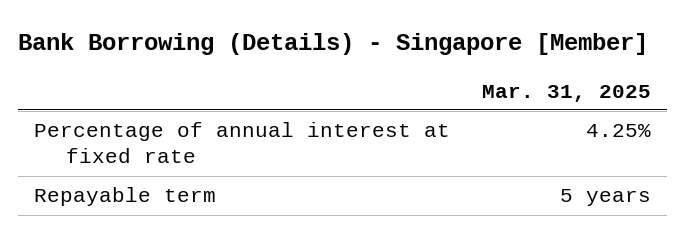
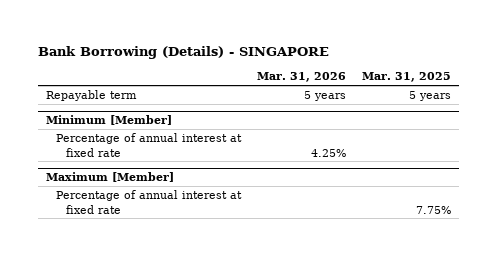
[18,33,649,56] Bank Borrowing (Details) - Singapore [Member] -> [38,45,330,59] Bank Borrowing (Details) - SINGAPORE
none -> [257,72,347,83] Mar. 31, 2026
[34,122,451,164] Percentage of annual interest at fixed rate -> none
none -> [46,115,173,126] Minimum [Member]
none -> [56,133,243,157] Percentage of annual interest at fixed rate
none -> [46,172,175,183] Maximum [Member]
none -> [56,190,243,214] Percentage of annual interest at fixed rate

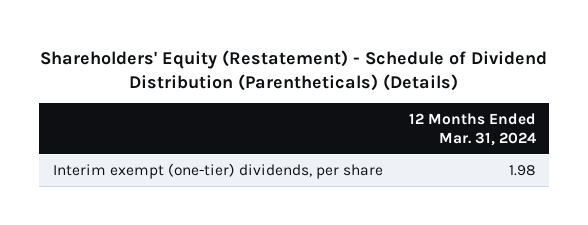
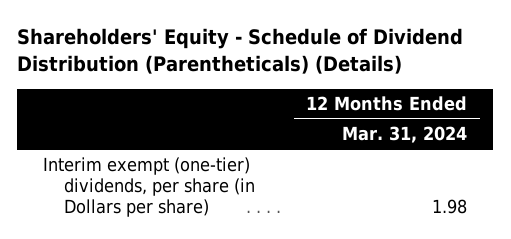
[40,49,548,91] Shareholders' Equity (Restatement) - Schedule of Dividend Distribution (Parentheticals) (Details) -> [17,28,464,75] Shareholders' Equity - Schedule of Dividend Distribution (Parentheticals) (Details)
[52,163,383,180] Interim exempt (one-tier) dividends, per share -> [43,157,256,217] Interim exempt (one-tier) dividends, per share (in Dollars per share)

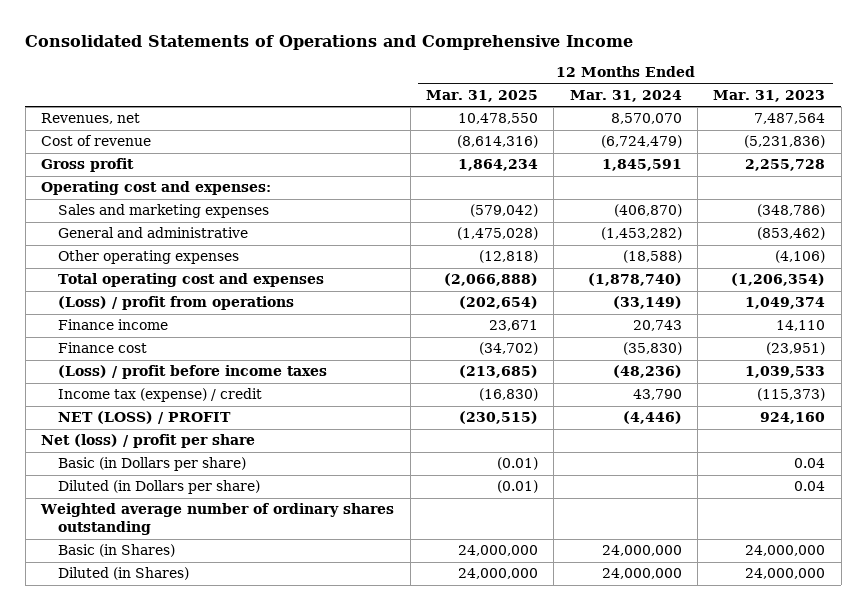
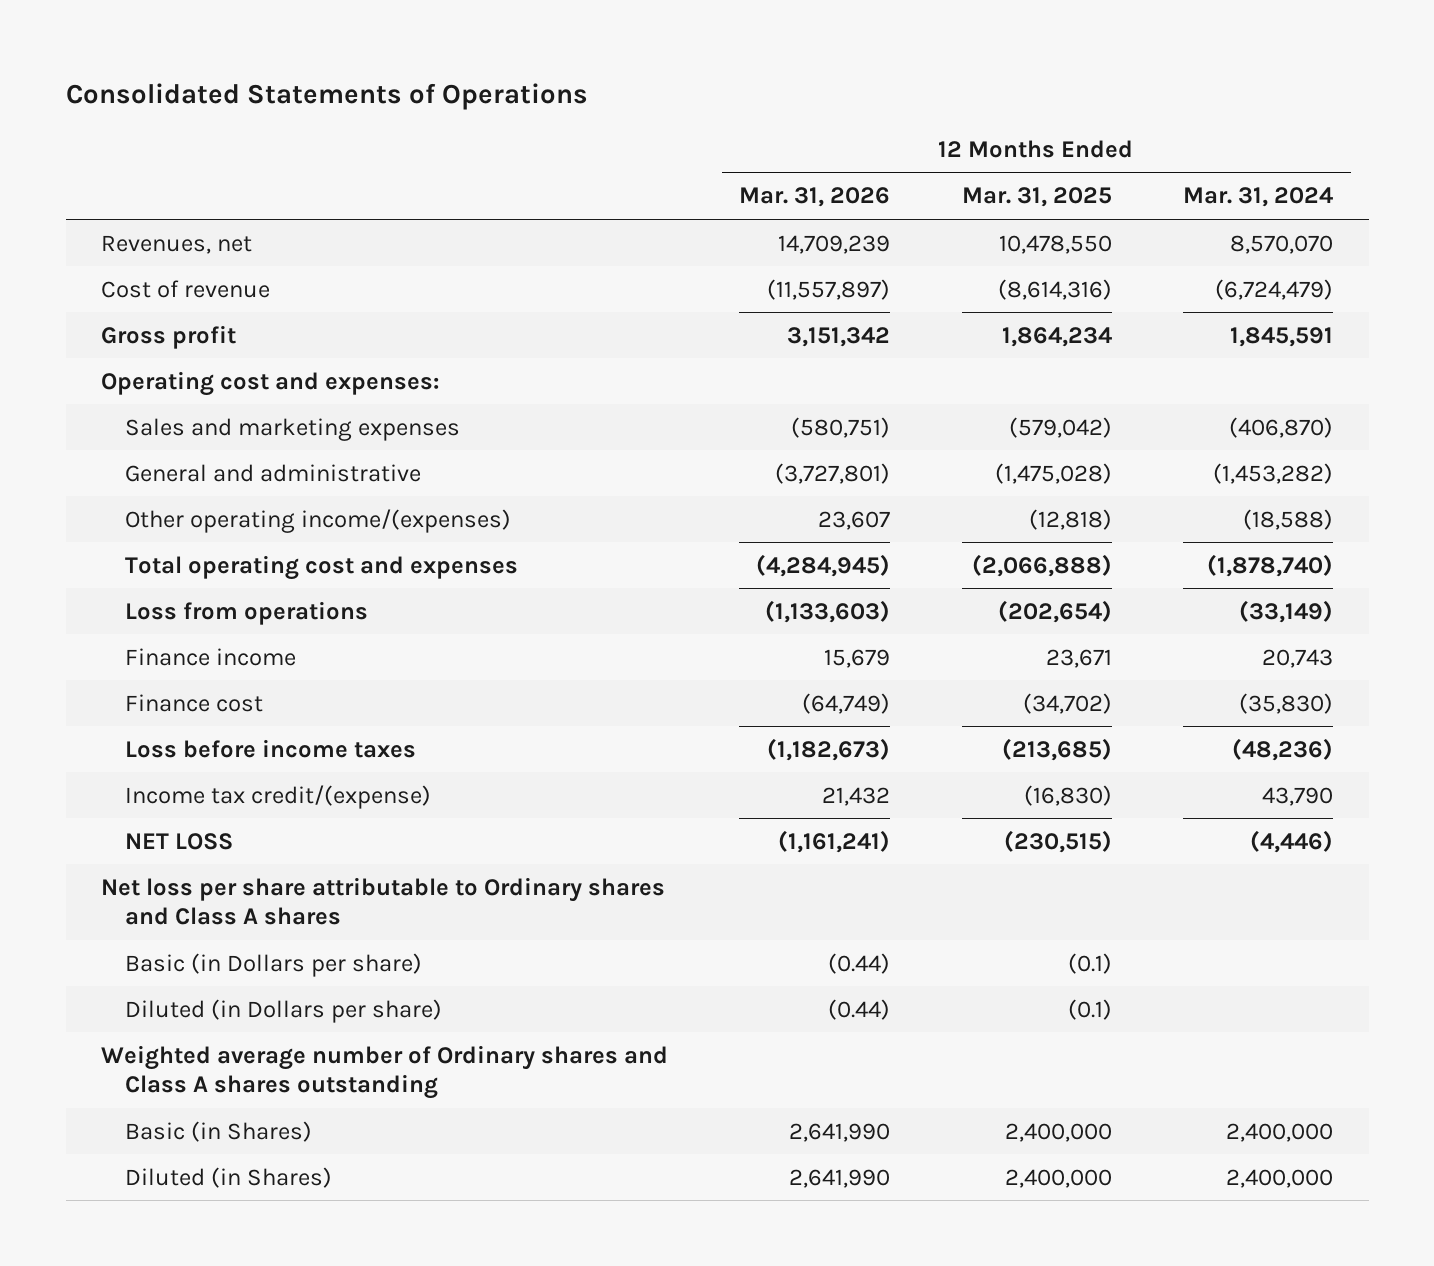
[25,34,634,50] Consolidated Statements of Operations and Comprehensive Income -> [65,82,588,110] Consolidated Statements of Operations
[713,89,826,102] Mar. 31, 2023 -> none
none -> [739,187,891,208] Mar. 31, 2026
[57,250,239,265] Other operating expenses -> [124,508,511,533] Other operating income/(expenses)
[57,296,294,311] (Loss) / profit from operations -> [124,600,368,625] Loss from operations
[57,365,327,380] (Loss) / profit before income taxes -> [124,738,416,758] Loss before income taxes
[57,388,262,403] Income tax (expense) / credit -> [124,784,431,809] Income tax credit/(expense)
[57,411,231,425] NET (LOSS) / PROFIT -> [124,832,233,850] NET LOSS
[41,434,256,449] Net (loss) / profit per share -> [101,876,666,926] Net loss per share attributable to Ordinary shares and Class A shares
[496,457,538,471] (0.01) -> [1067,952,1112,974] (0.1)
[496,480,538,494] (0.01) -> [1067,998,1112,1020] (0.1)
[40,503,395,536] Weighted average number of ordinary shares outstanding -> [101,1044,669,1100] Weighted average number of Ordinary shares and Class A shares outstanding
[457,545,538,557] 24,000,000 -> [1004,1122,1112,1142] 2,400,000
[601,545,682,557] 24,000,000 -> [1225,1122,1333,1142] 2,400,000
[457,568,538,580] 24,000,000 -> [1004,1168,1112,1188] 2,400,000
[601,568,682,580] 24,000,000 -> [1225,1168,1333,1188] 2,400,000

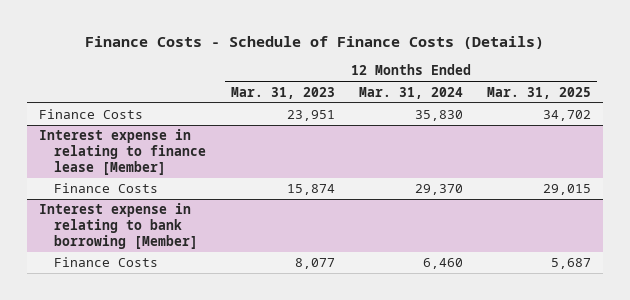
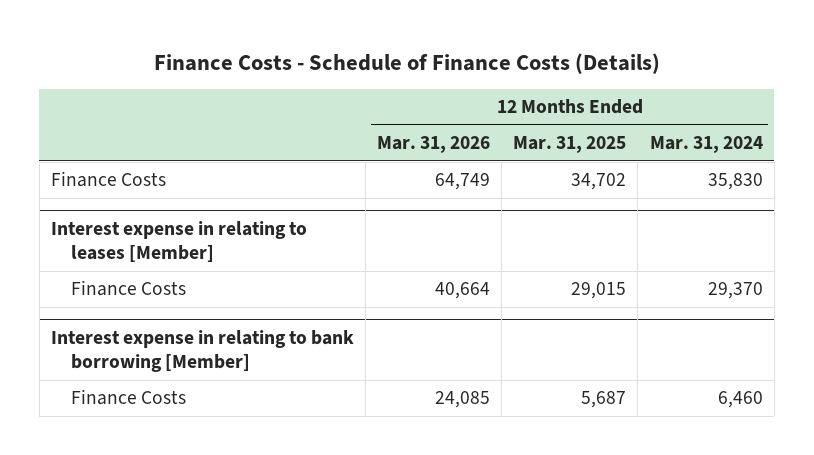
[230,86,335,99] Mar. 31, 2023 -> none
none -> [377,136,491,154] Mar. 31, 2026
[38,129,207,175] Interest expense in relating to finance lease [Member] -> [51,220,308,263] Interest expense in relating to leases [Member]

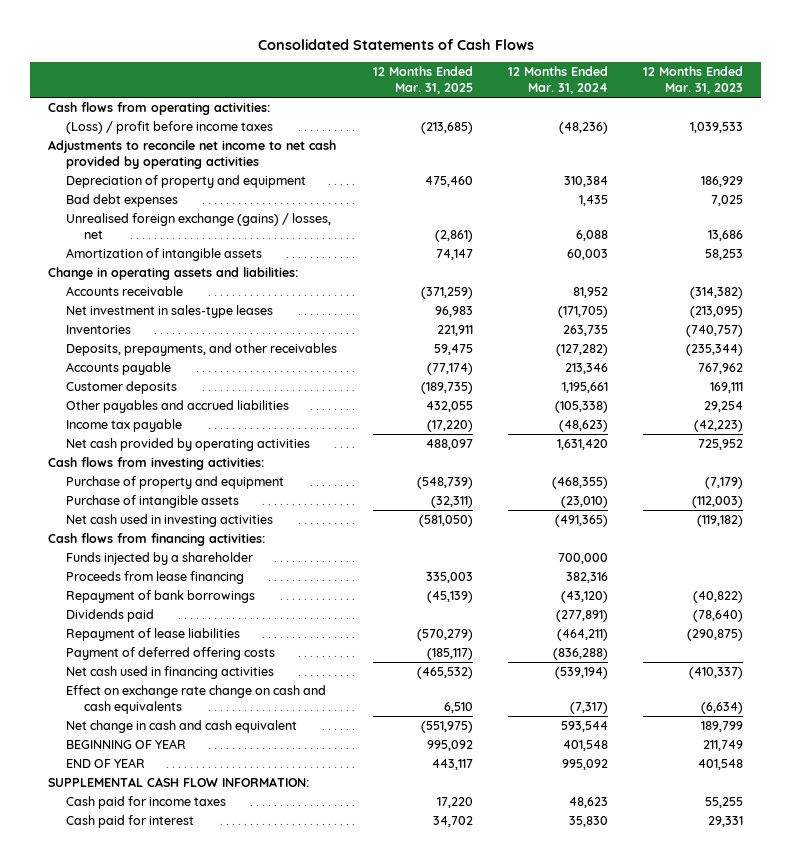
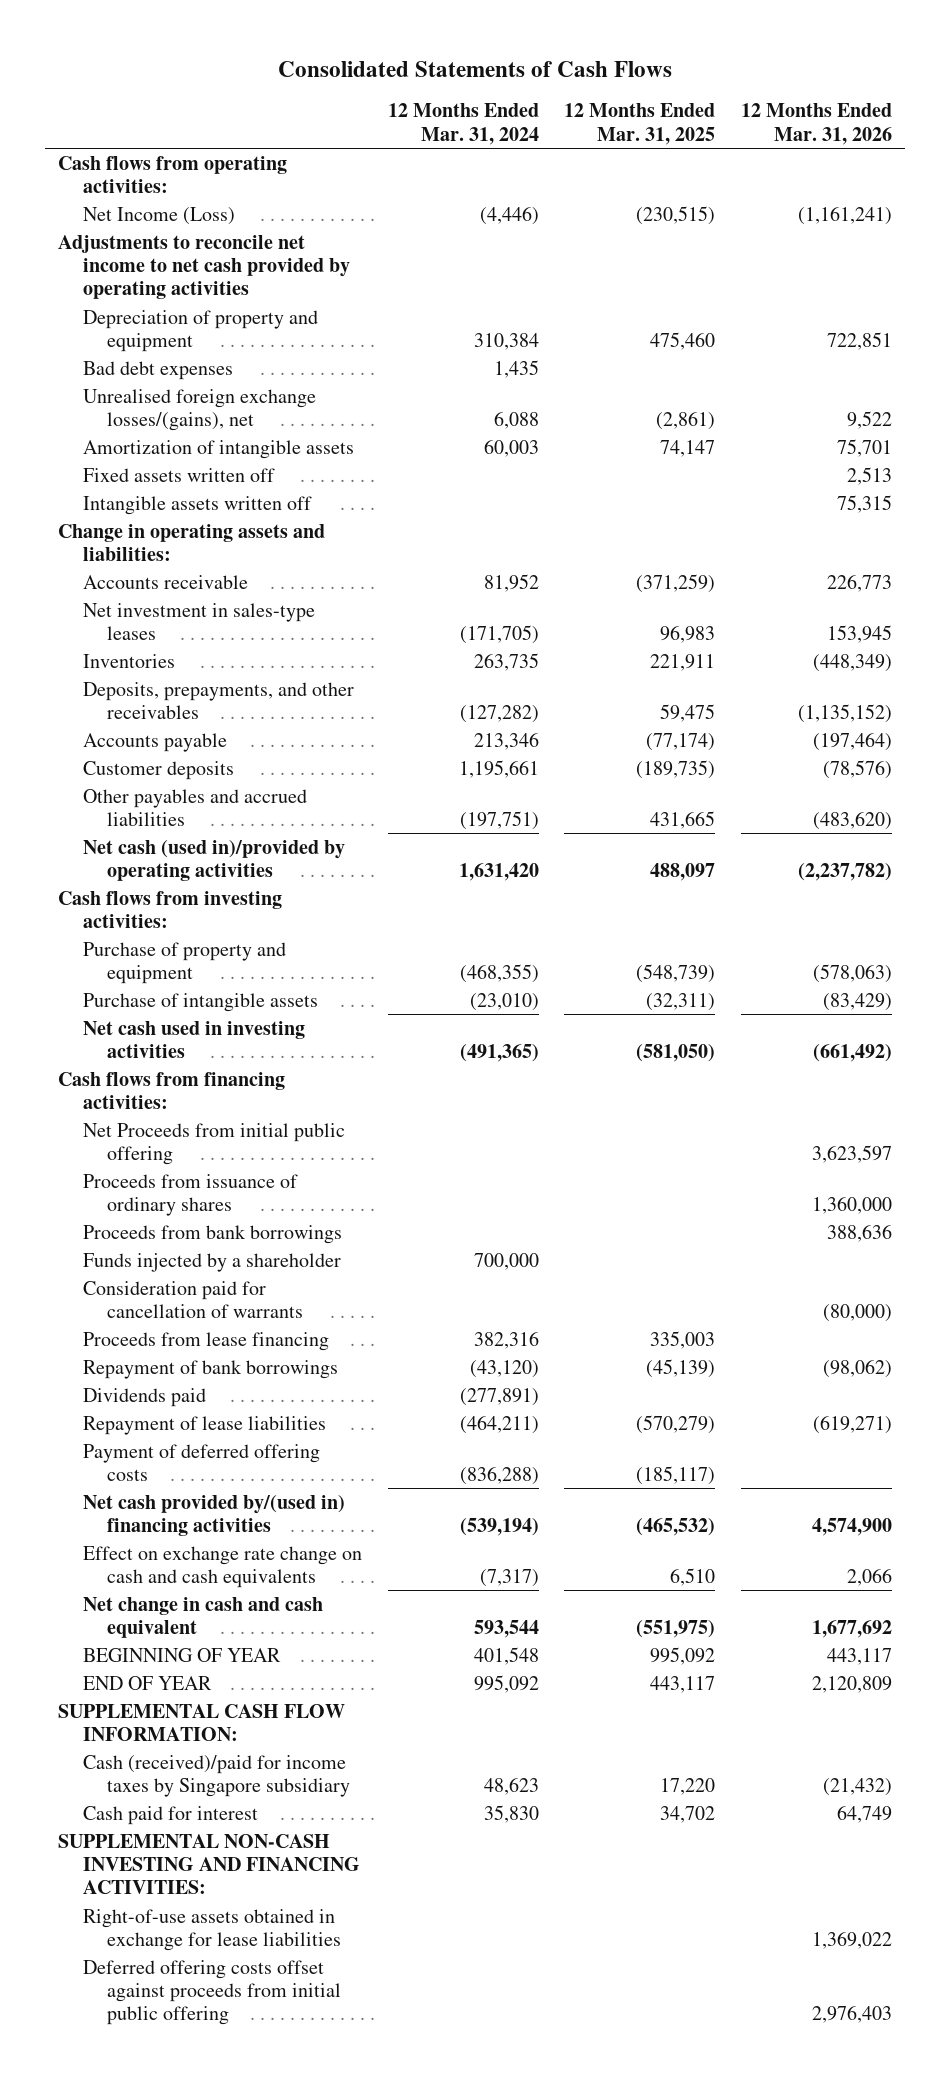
[643,66,744,95] 12 Months Ended Mar. 31, 2023 -> none
none -> [741,103,893,145] 12 Months Ended Mar. 31, 2026
[66,121,274,135] (Loss) / profit before income taxes -> none
none -> [82,206,235,225] Net Income (Loss)
[66,213,332,239] Unrealised foreign exchange (gains) / losses, net -> [82,388,316,432] Unrealised foreign exchange losses/(gains), net
none -> [82,467,275,482] Fixed assets written off
none -> [82,495,312,515] Intangible assets written off
[66,419,183,433] Income tax payable -> none
[425,401,473,413] 432,055 -> [650,811,716,830] 431,665
[555,401,609,414] (105,338) -> [459,811,539,831] (197,751)
[66,438,311,452] Net cash provided by operating activities -> [82,839,345,882] Net cash (used in)/provided by operating activities
none -> [82,1122,345,1166] Net Proceeds from initial public offering
none -> [82,1173,298,1217] Proceeds from issuance of ordinary shares
none -> [82,1224,342,1244] Proceeds from bank borrowings
none -> [82,1280,304,1319] Consideration paid for cancellation of warrants
[66,666,275,680] Net cash used in financing activities -> [82,1494,345,1537] Net cash provided by/(used in) financing activities
[66,796,227,810] Cash paid for income taxes -> [82,1754,351,1798] Cash (received)/paid for income taxes by Singapore subsidiary
none -> [58,1833,360,1895] SUPPLEMENTAL NON-CASH INVESTING AND FINANCING ACTIVITIES:
none -> [82,1908,342,1952] Right-of-use assets obtained in exchange for lease liabilities
none -> [82,1959,342,2026] Deferred offering costs offset against proceeds from initial public offering

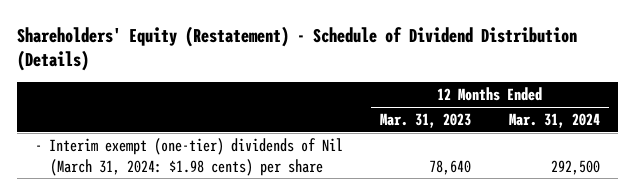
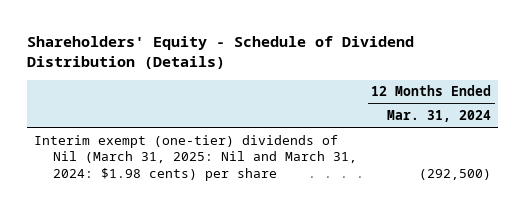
[16,25,577,72] Shareholders' Equity (Restatement) - Schedule of Dividend Distribution (Details) -> [26,35,414,69] Shareholders' Equity - Schedule of Dividend Distribution (Details)
[380,112,472,128] Mar. 31, 2023 -> none
[35,137,344,176] - Interim exempt (one-tier) dividends of Nil (March 31, 2024: $1.98 cents) per share -> [33,134,357,182] Interim exempt (one-tier) dividends of Nil (March 31, 2025: Nil and March 31, 2024: $1.98 cents) per share
[550,159,600,175] 292,500 -> [419,169,492,181] (292,500)

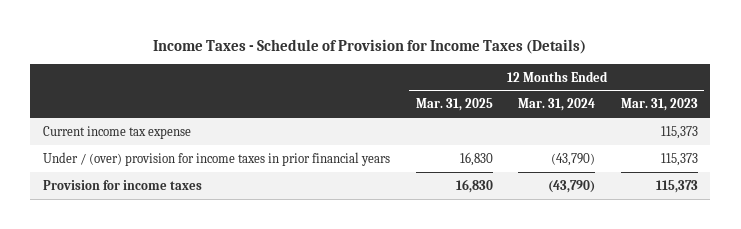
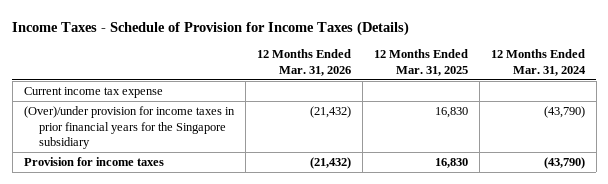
[620,98,698,112] Mar. 31, 2023 -> none
none -> [256,49,351,76] 12 Months Ended Mar. 31, 2026
[43,151,391,166] Under / (over) provision for income taxes in prior financial years -> [23,106,235,150] (Over)/under provision for income taxes in prior financial years for the Singapore subsidiary

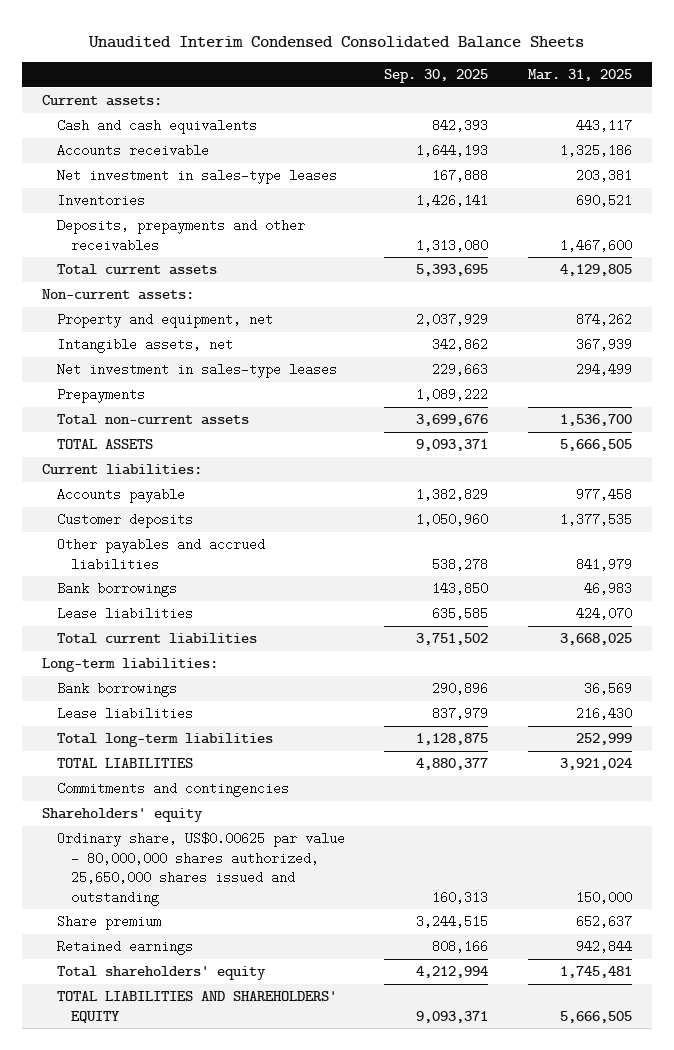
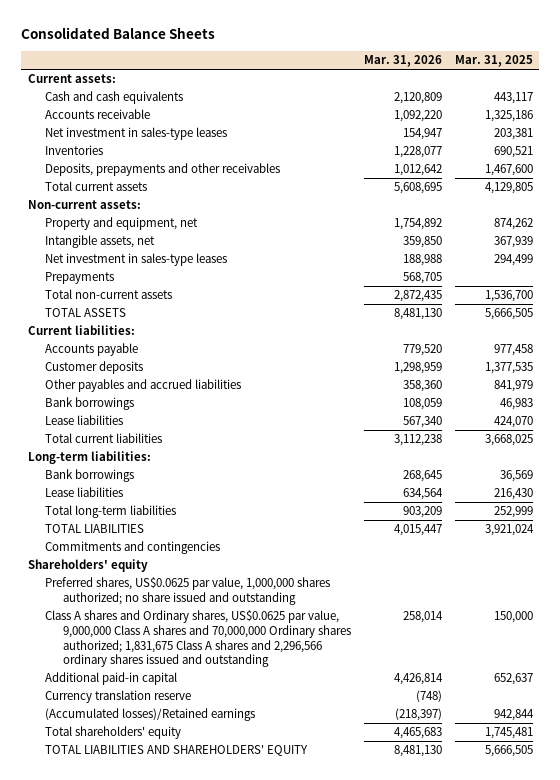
[88,35,585,48] Unaudited Interim Condensed Consolidated Balance Sheets -> [21,27,216,40] Consolidated Balance Sheets
[384,69,489,84] Sep. 30, 2025 -> none
none -> [363,55,442,68] Mar. 31, 2026
none -> [45,577,331,606] Preferred shares, US$0.0625 par value, 1,000,000 shares authorized; no share issued and outstanding
[56,832,345,906] Ordinary share, US$0.00625 par value - 80,000,000 shares authorized, 25,650,000 shares issued and outstanding -> [45,610,352,668] Class A shares and Ordinary shares, US$0.0625 par value, 9,000,000 Class A shares and 70,000,000 Ordinary shares authorized; 1,831,675 Class A shares and 2,296,566 ordinary shares issued and outstanding
[56,915,161,931] Share premium -> [45,672,178,686] Additional paid-in capital
none -> [45,690,192,704] Currency translation reserve
[56,940,193,956] Retained earnings -> [45,708,256,722] (Accumulated losses)/Retained earnings

